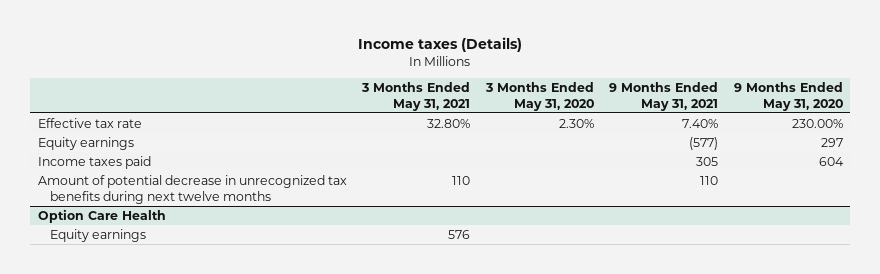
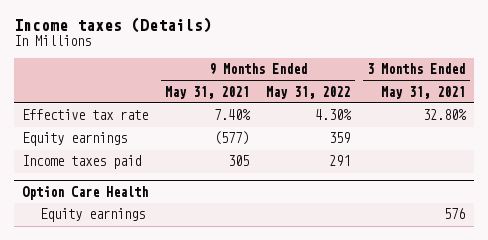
[484,81,594,111] 3 Months Ended May 31, 2020 -> none
[733,81,843,111] 9 Months Ended May 31, 2020 -> none
none -> [266,85,351,99] May 31, 2022
[37,174,347,204] Amount of potential decrease in unrecognized tax benefits during next twelve months -> none

